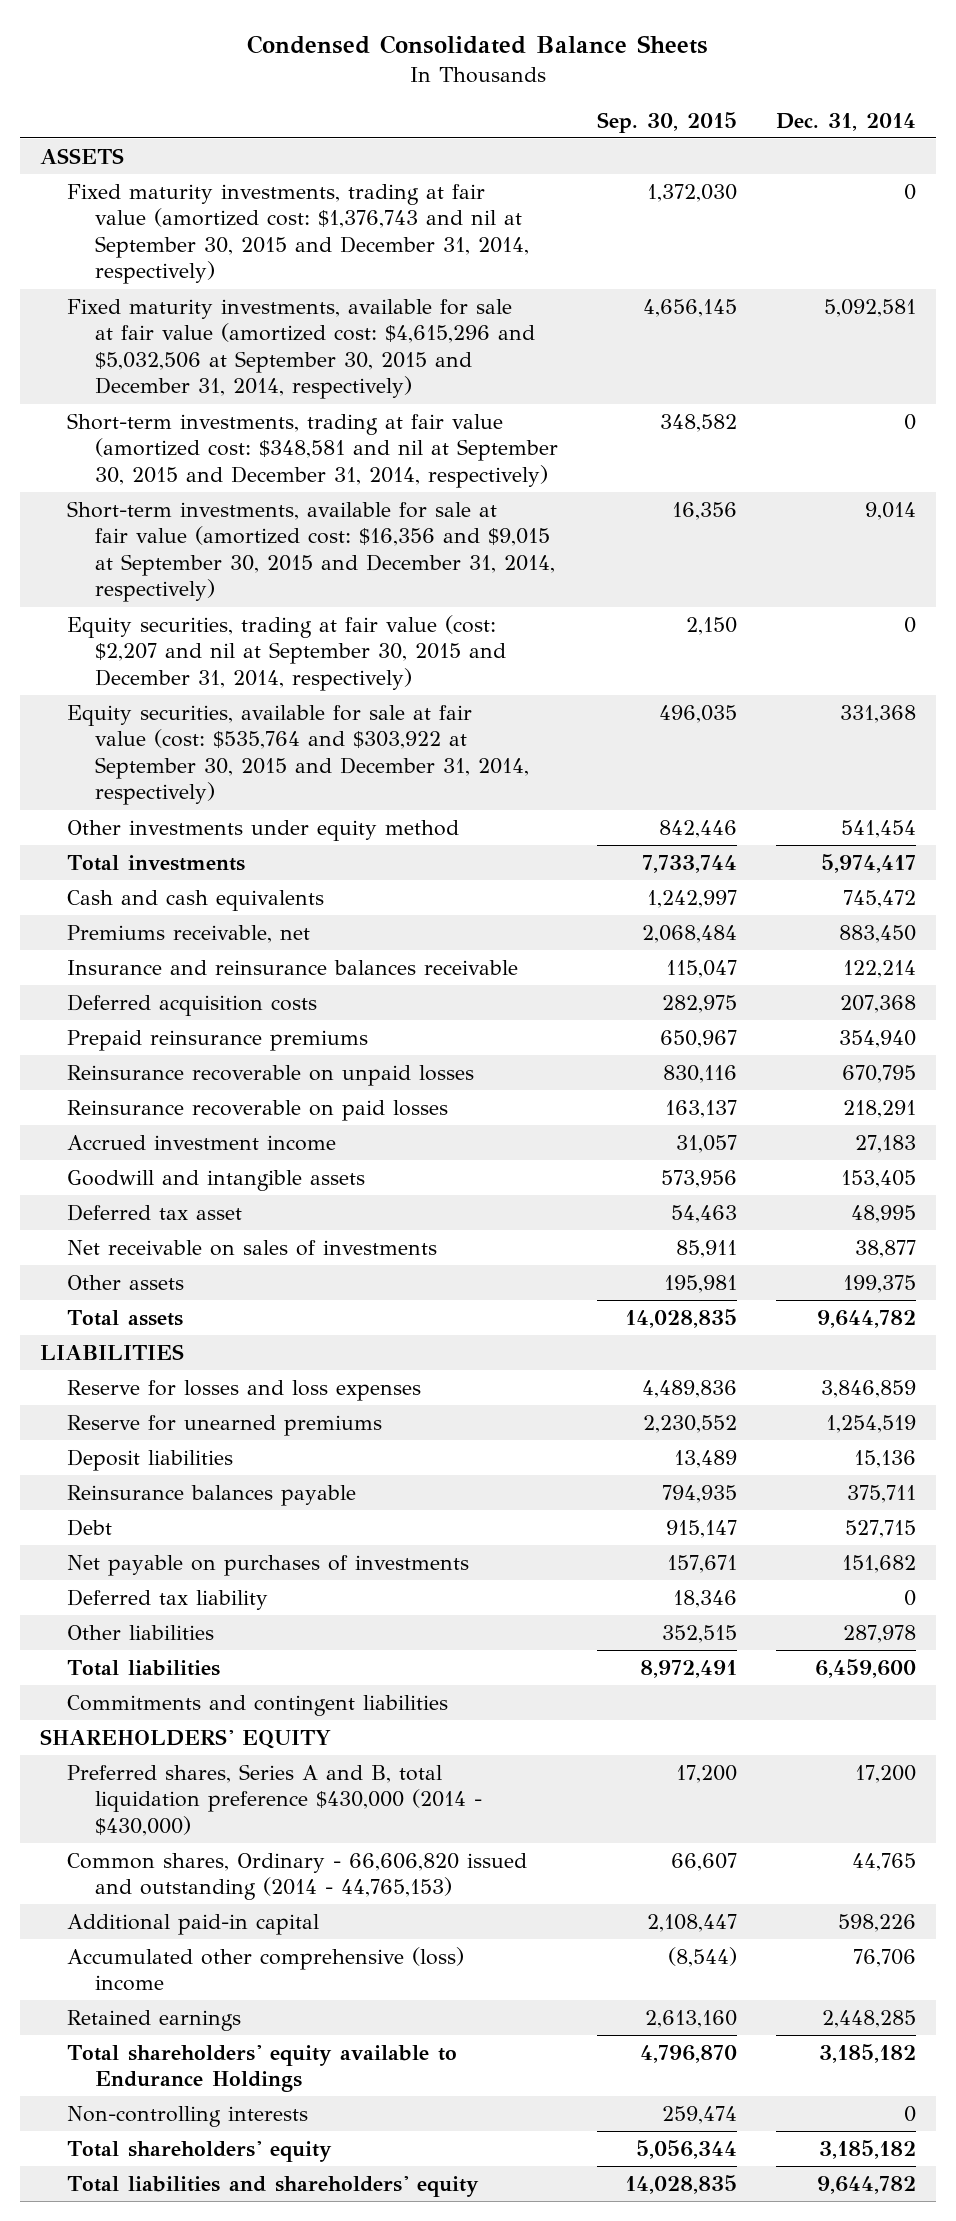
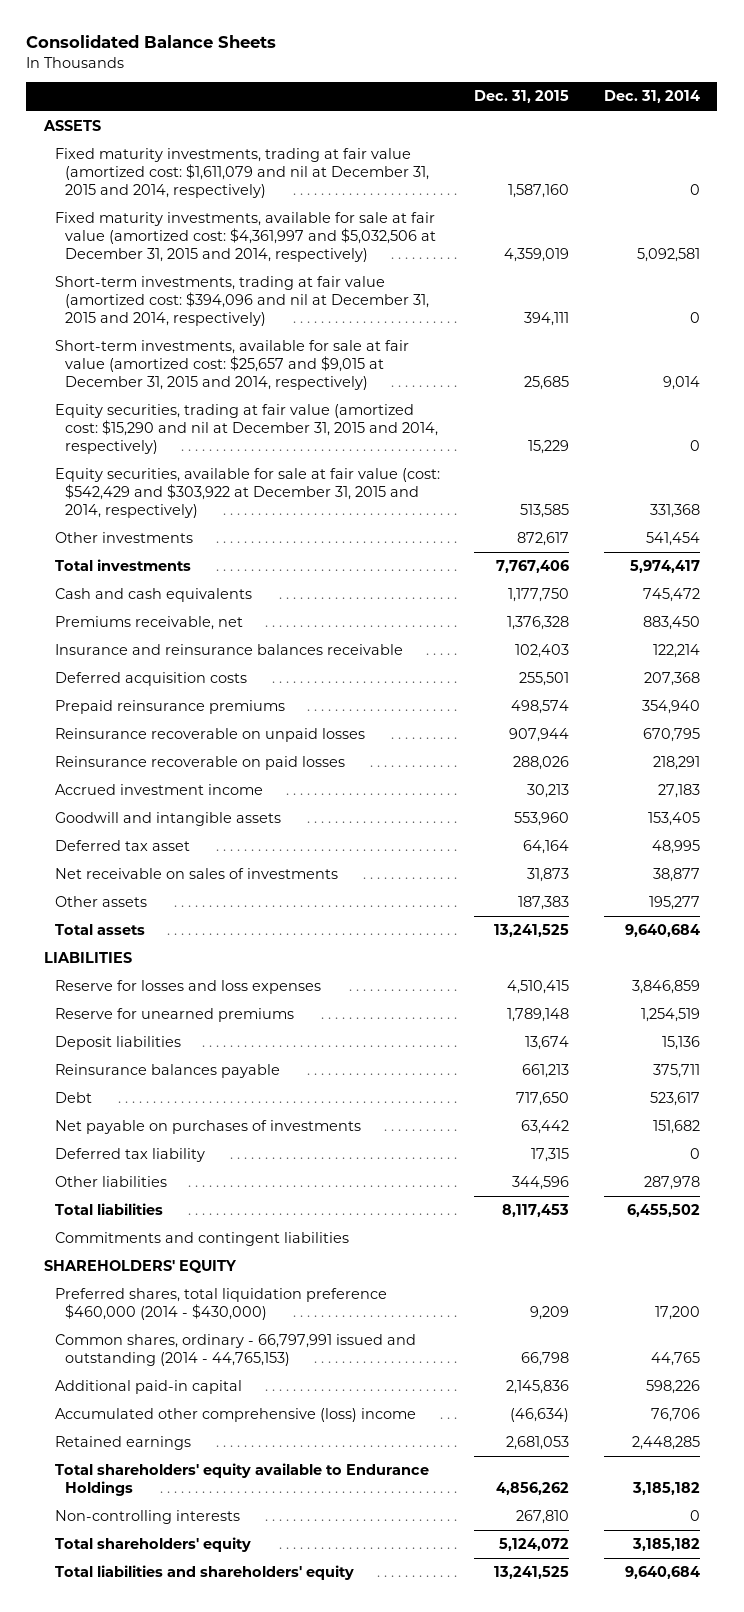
[246,35,708,55] Condensed Consolidated Balance Sheets -> [26,35,277,49] Consolidated Balance Sheets
[596,111,737,133] Sep. 30, 2015 -> none
none -> [474,90,570,104] Dec. 31, 2015
[67,183,529,285] Fixed maturity investments, trading at fair value (amortized cost: $1,376,743 and nil at September 30, 2015 and December 31, 2014, respectively) -> [54,148,430,198] Fixed maturity investments, trading at fair value (amortized cost: $1,611,079 and nil at December 31, 2015 and 2014, respectively)
[67,298,535,400] Fixed maturity investments, available for sale at fair value (amortized cost: $4,615,296 and $5,032,506 at September 30, 2015 and December 31, 2014, respectively) -> [54,212,437,262] Fixed maturity investments, available for sale at fair value (amortized cost: $4,361,997 and $5,032,506 at December 31, 2015 and 2014, respectively)
[67,412,558,488] Short-term investments, trading at fair value (amortized cost: $348,581 and nil at September 30, 2015 and December 31, 2014, respectively) -> [54,276,430,326] Short-term investments, trading at fair value (amortized cost: $394,096 and nil at December 31, 2015 and 2014, respectively)
[67,500,555,603] Short-term investments, available for sale at fair value (amortized cost: $16,356 and $9,015 at September 30, 2015 and December 31, 2014, respectively) -> [54,340,409,390] Short-term investments, available for sale at fair value (amortized cost: $25,657 and $9,015 at December 31, 2015 and 2014, respectively)
[67,614,506,691] Equity securities, trading at fair value (cost: $2,207 and nil at September 30, 2015 and December 31, 2014, respectively) -> [54,404,439,454] Equity securities, trading at fair value (amortized cost: $15,290 and nil at December 31, 2015 and 2014, respectively)
[67,704,529,806] Equity securities, available for sale at fair value (cost: $535,764 and $303,922 at September 30, 2015 and December 31, 2014, respectively) -> [54,468,440,518] Equity securities, available for sale at fair value (cost: $542,429 and $303,922 at December 31, 2015 and 2014, respectively)
[67,819,460,841] Other investments under equity method -> [54,532,193,544] Other investments
[843,1274,917,1293] 199,375 -> [648,896,700,911] 195,277
[817,1309,917,1328] 9,644,782 -> [624,924,700,938] 9,640,684
[845,1519,917,1538] 527,715 -> [649,1092,700,1107] 523,617
[815,1658,917,1678] 6,459,600 -> [626,1204,700,1218] 6,455,502
[67,1763,482,1836] Preferred shares, Series A and B, total liquidation preference $430,000 (2014 - $430,000) -> [54,1288,387,1320] Preferred shares, total liquidation preference $460,000 (2014 - $430,000)
[67,1852,528,1901] Common shares, Ordinary - 66,606,820 issued and outstanding (2014 - 44,765,153) -> [54,1334,416,1366] Common shares, ordinary - 66,797,991 issued and outstanding (2014 - 44,765,153)
[817,2175,917,2194] 9,644,782 -> [624,1566,700,1580] 9,640,684

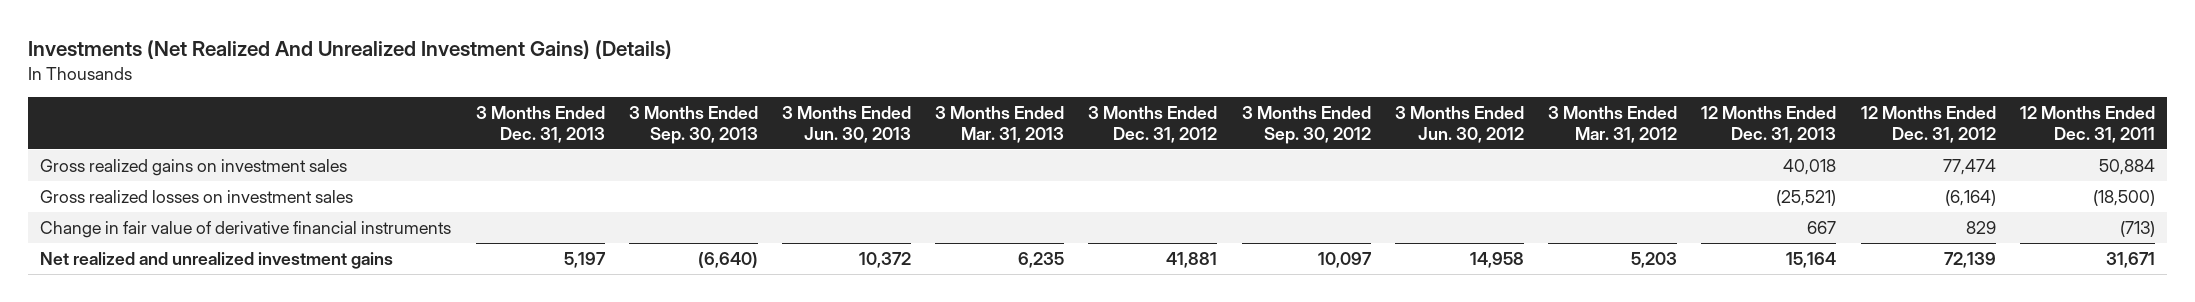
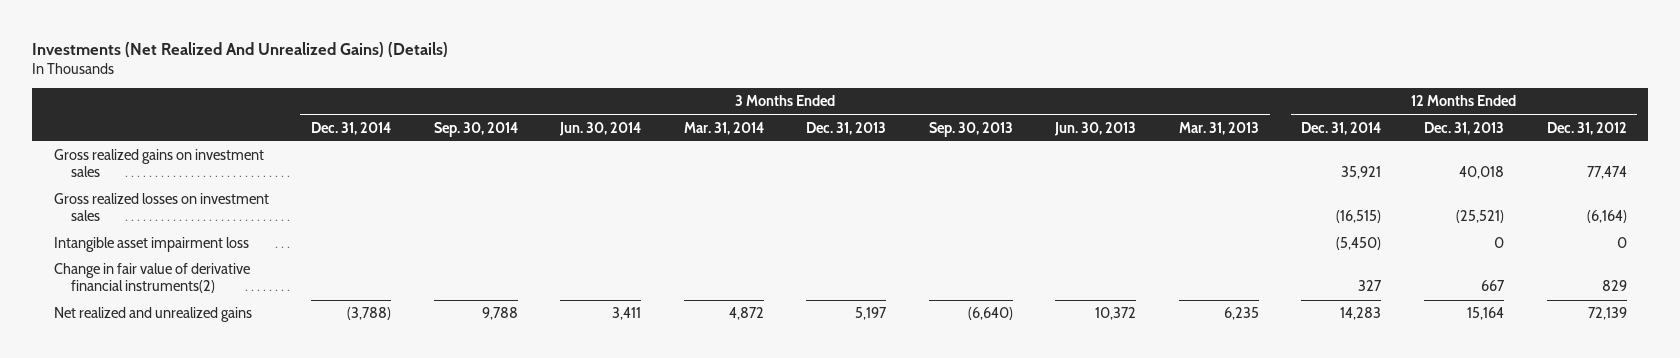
[28,39,673,59] Investments (Net Realized And Unrealized Investment Gains) (Details) -> [32,41,449,57] Investments (Net Realized And Unrealized Gains) (Details)
[1088,106,1218,143] 3 Months Ended Dec. 31, 2012 -> none
[1241,106,1371,144] 3 Months Ended Sep. 30, 2012 -> none
[1394,106,1524,143] 3 Months Ended Jun. 30, 2012 -> none
[1548,106,1678,143] 3 Months Ended Mar. 31, 2012 -> none
[2019,106,2155,143] 12 Months Ended Dec. 31, 2011 -> none
none -> [311,121,392,135] Dec. 31, 2014
none -> [433,121,518,137] Sep. 30, 2014
none -> [559,121,642,136] Jun. 30, 2014
none -> [683,121,764,135] Mar. 31, 2014
none -> [1301,121,1382,135] Dec. 31, 2014
none -> [53,237,249,253] Intangible asset impairment loss
[40,221,452,239] Change in fair value of derivative financial instruments -> [53,263,250,294] Change in fair value of derivative financial instruments(2)
[40,252,394,270] Net realized and unrealized investment gains -> [53,307,252,323] Net realized and unrealized gains

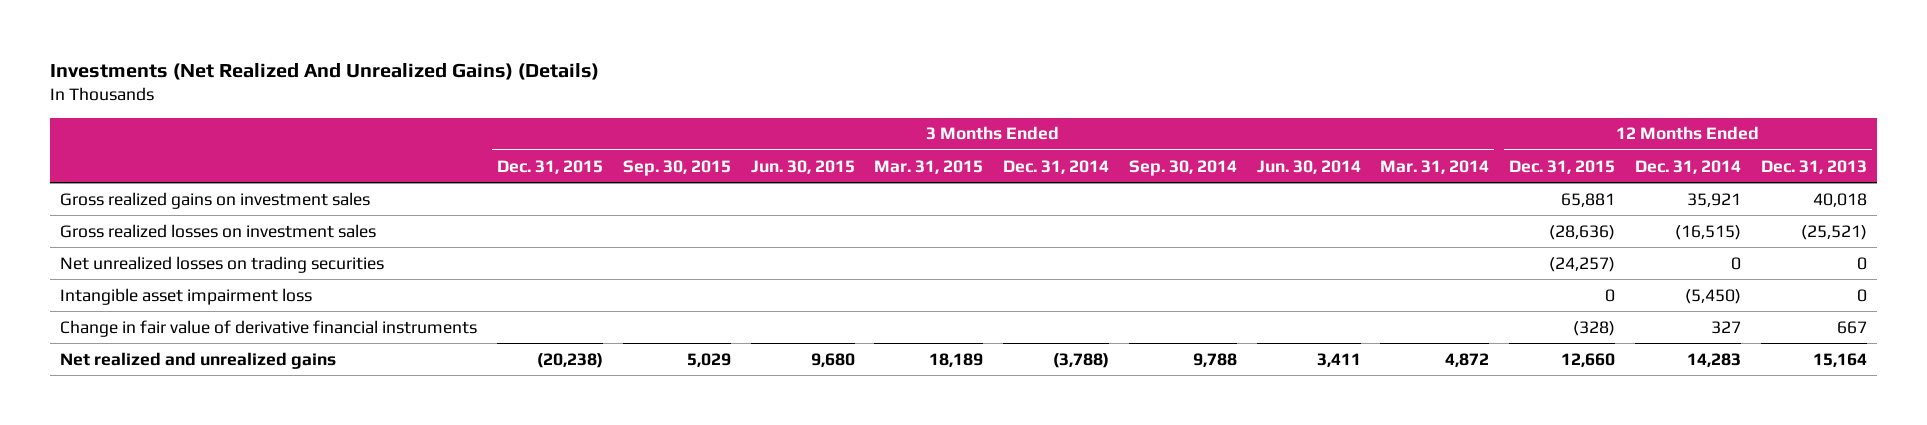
[806,121,887,135] Dec. 31, 2013 -> none
[928,121,1013,137] Sep. 30, 2013 -> none
[1054,121,1137,136] Jun. 30, 2013 -> none
[1178,121,1259,135] Mar. 31, 2013 -> none
[1546,121,1627,135] Dec. 31, 2012 -> none
none -> [496,159,603,174] Dec. 31, 2015
none -> [622,159,731,176] Sep. 30, 2015
none -> [750,159,855,174] Jun. 30, 2015
none -> [874,159,984,174] Mar. 31, 2015
none -> [1509,159,1616,174] Dec. 31, 2015
none -> [60,255,385,273] Net unrealized losses on trading securities
[53,263,250,294] Change in fair value of derivative financial instruments(2) -> [60,319,478,337] Change in fair value of derivative financial instruments

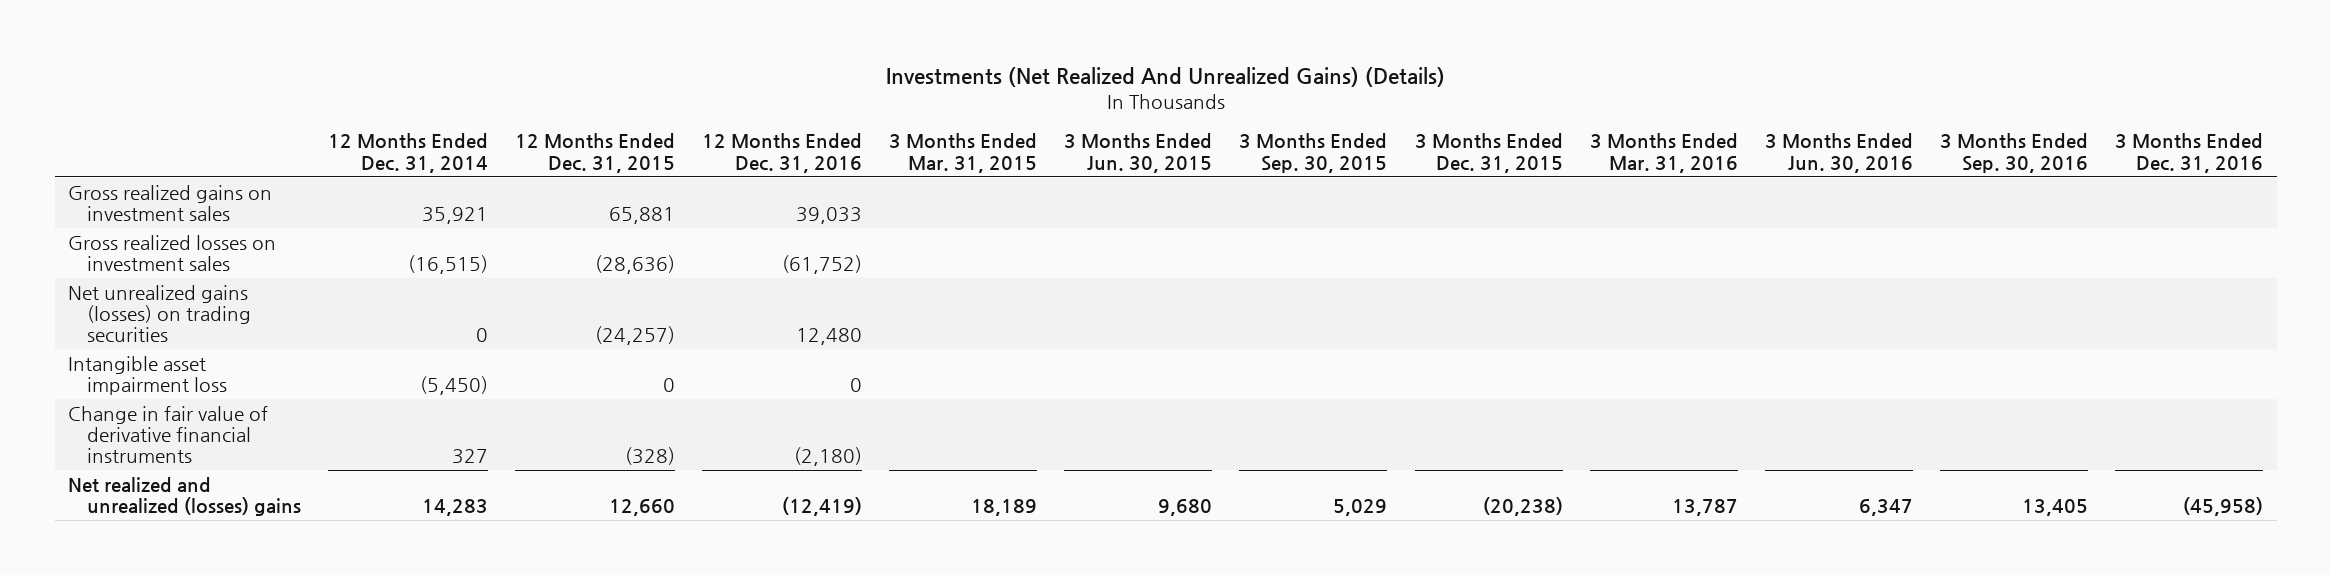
[1003,159,1110,174] Dec. 31, 2014 -> none
[1128,159,1237,176] Sep. 30, 2014 -> none
[1256,159,1361,174] Jun. 30, 2014 -> none
[1380,159,1490,174] Mar. 31, 2014 -> none
[1760,159,1867,174] Dec. 31, 2013 -> none
none -> [702,133,863,173] 12 Months Ended Dec. 31, 2016
none -> [1589,133,1738,173] 3 Months Ended Mar. 31, 2016
none -> [1764,133,1913,173] 3 Months Ended Jun. 30, 2016
none -> [1939,133,2088,173] 3 Months Ended Sep. 30, 2016
none -> [2115,133,2264,173] 3 Months Ended Dec. 31, 2016
[60,255,385,273] Net unrealized losses on trading securities -> [68,284,251,343] Net unrealized gains (losses) on trading securities
[60,351,337,369] Net realized and unrealized gains -> [68,476,301,517] Net realized and unrealized (losses) gains

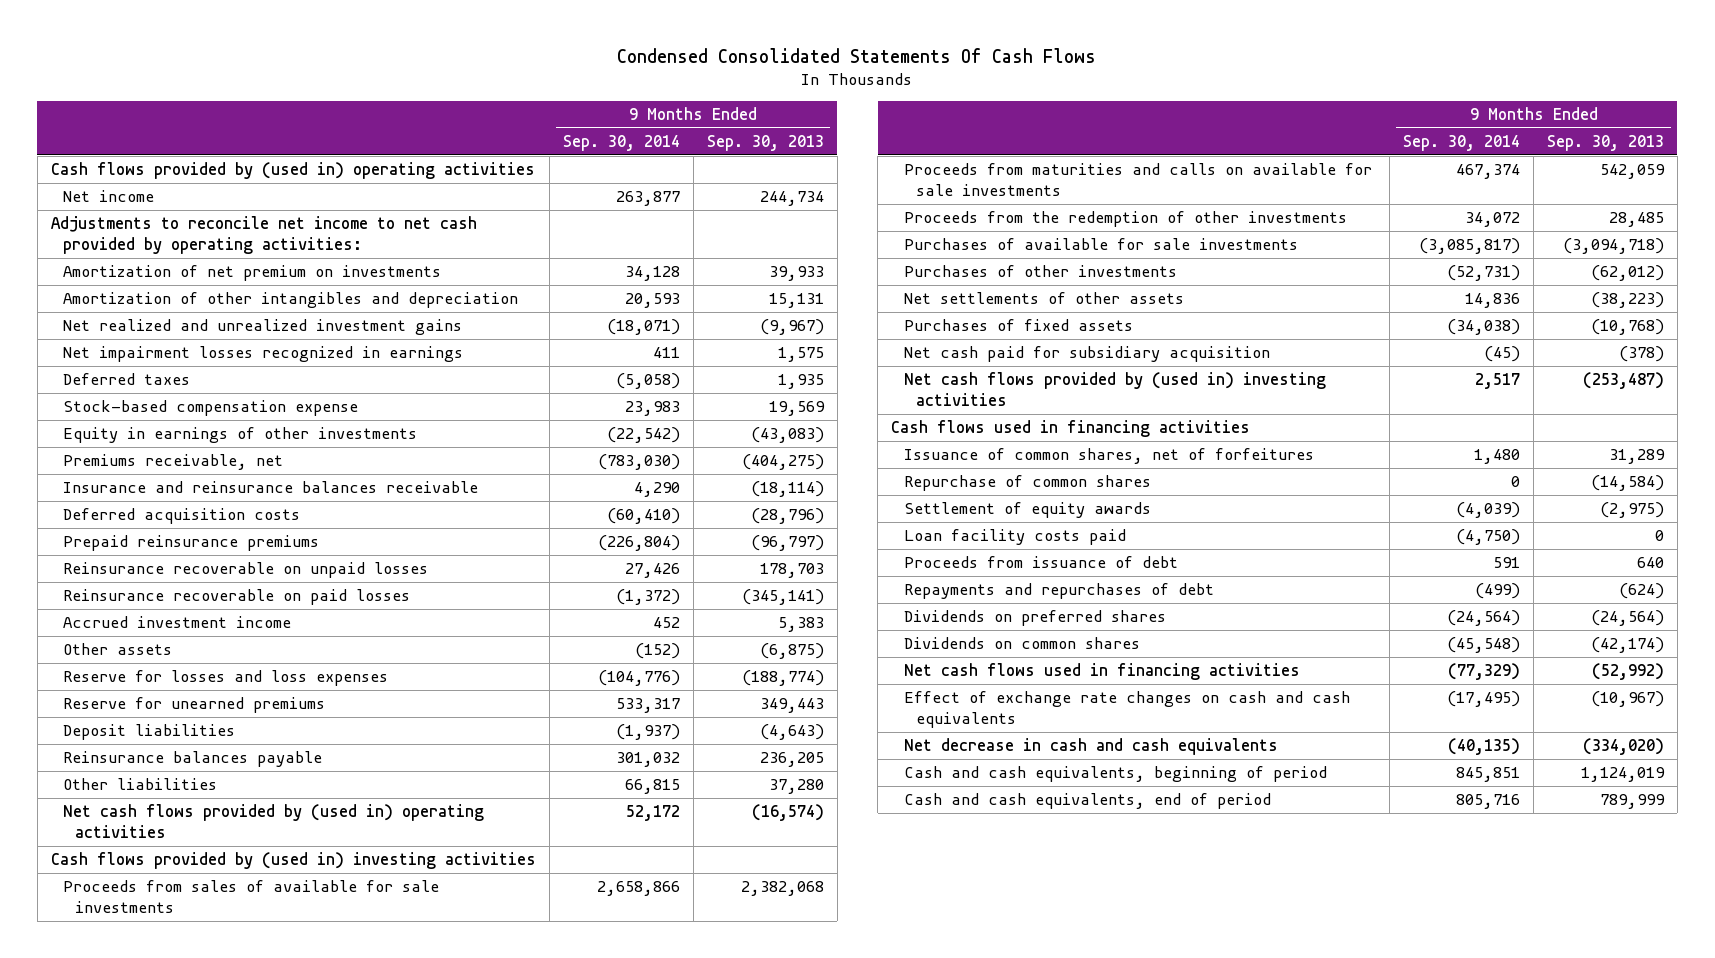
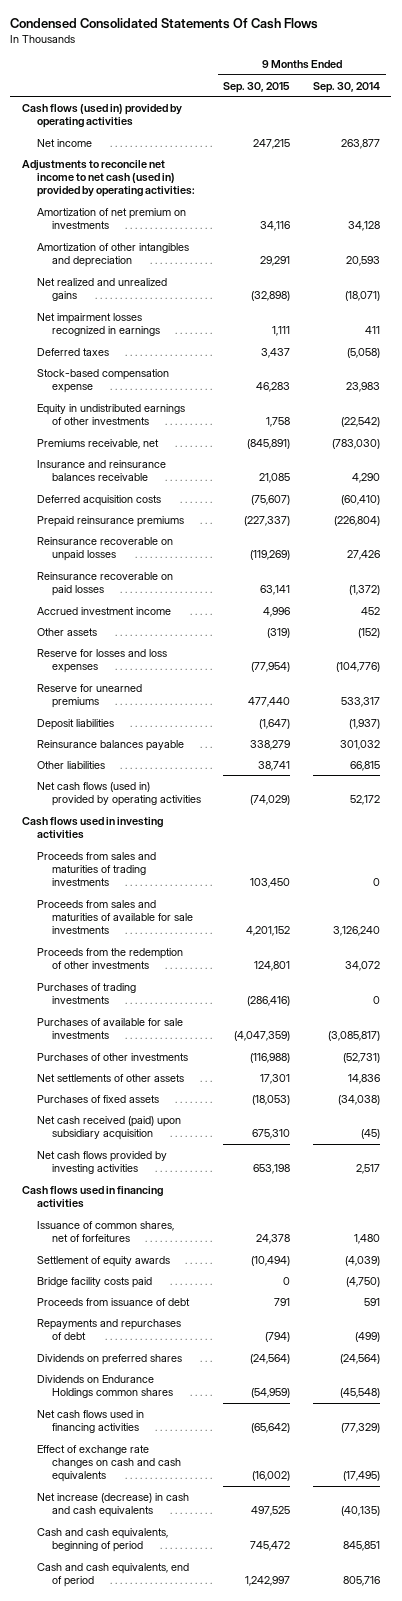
[706,134,824,151] Sep. 30, 2013 -> none
none -> [223,81,291,93] Sep. 30, 2015
[50,162,535,180] Cash flows provided by (used in) operating activities -> [21,103,182,128] Cash flows (used in) provided by operating activities
[50,216,477,254] Adjustments to reconcile net income to net cash provided by operating activities: -> [21,159,195,198] Adjustments to reconcile net income to net cash (used in) provided by operating activities:
[63,319,463,336] Net realized and unrealized investment gains -> [36,277,167,301] Net realized and unrealized gains
[63,427,418,444] Equity in earnings of other investments -> [36,403,185,425] Equity in undistributed earnings of other investments
[903,163,1372,196] Proceeds from maturities and calls on available for sale investments -> none
[63,804,485,838] Net cash flows provided by (used in) operating activities -> [36,781,201,806] Net cash flows (used in) provided by operating activities
[50,852,536,870] Cash flows provided by (used in) investing activities -> [21,816,163,839] Cash flows used in investing activities
none -> [36,851,156,887] Proceeds from sales and maturities of trading investments
[63,880,440,913] Proceeds from sales of available for sale investments -> [36,899,193,935] Proceeds from sales and maturities of available for sale investments
[596,881,680,897] 2,658,866 -> [333,926,381,937] 3,126,240
none -> [36,982,136,1004] Purchases of trading investments
[903,346,1270,363] Net cash paid for subsidiary acquisition -> [36,1115,181,1140] Net cash received (paid) upon subsidiary acquisition
[903,372,1326,406] Net cash flows provided by (used in) investing activities -> [36,1150,167,1174] Net cash flows provided by investing activities
[903,475,1151,492] Repurchase of common shares -> none
[903,529,1126,546] Loan facility costs paid -> [36,1276,152,1288] Bridge facility costs paid
[903,637,1140,650] Dividends on common shares -> [36,1374,173,1398] Dividends on Endurance Holdings common shares
[903,738,1278,756] Net decrease in cash and cash equivalents -> [36,1492,189,1517] Net increase (decrease) in cash and cash equivalents

